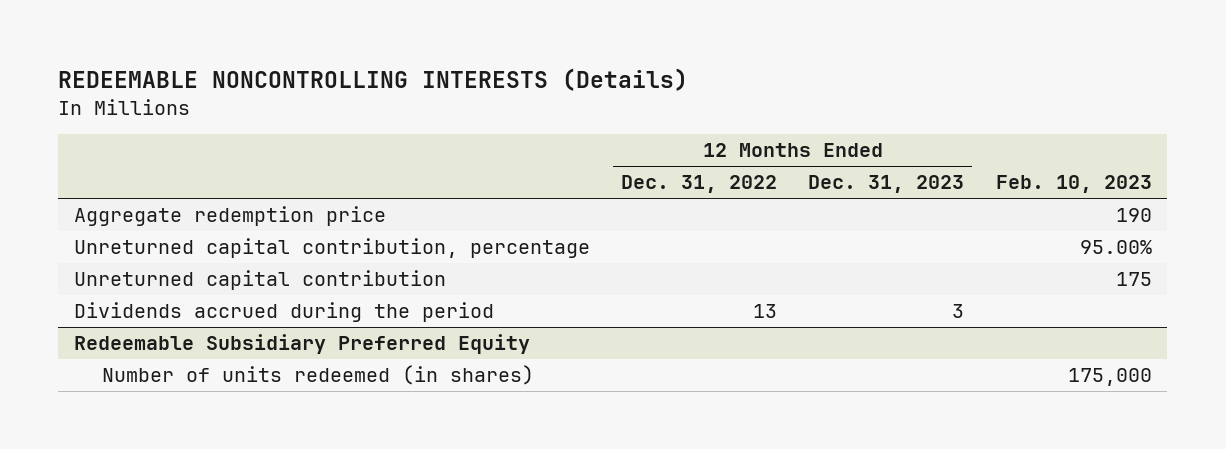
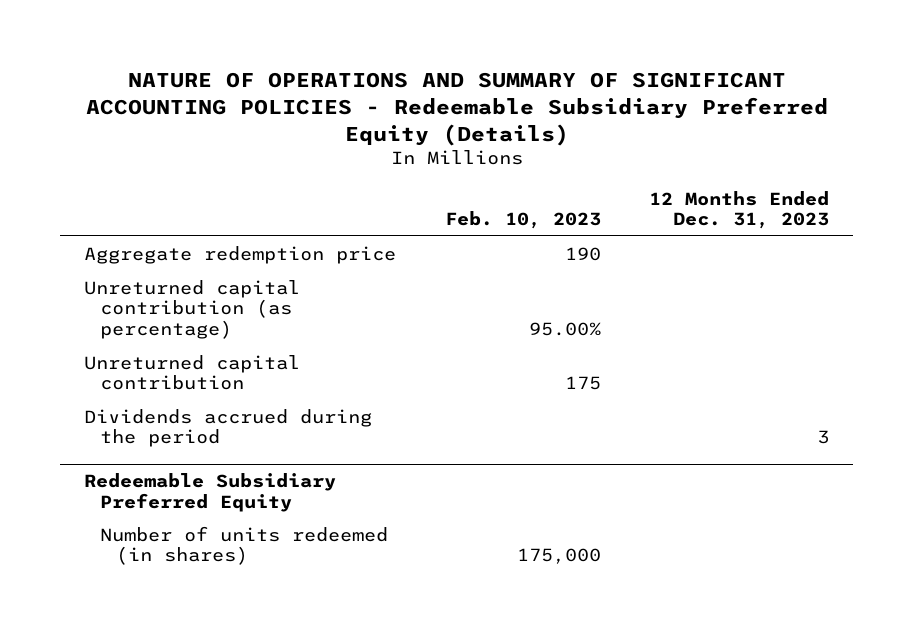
[58,68,689,92] REDEEMABLE NONCONTROLLING INTERESTS (Details) -> [85,72,828,146] NATURE OF OPERATIONS AND SUMMARY OF SIGNIFICANT ACCOUNTING POLICIES - Redeemable Subsidiary Preferred Equity (Details)
[621,175,778,194] Dec. 31, 2022 -> none
[73,238,590,259] Unreturned capital contribution, percentage -> [84,279,301,339] Unreturned capital contribution (as percentage)

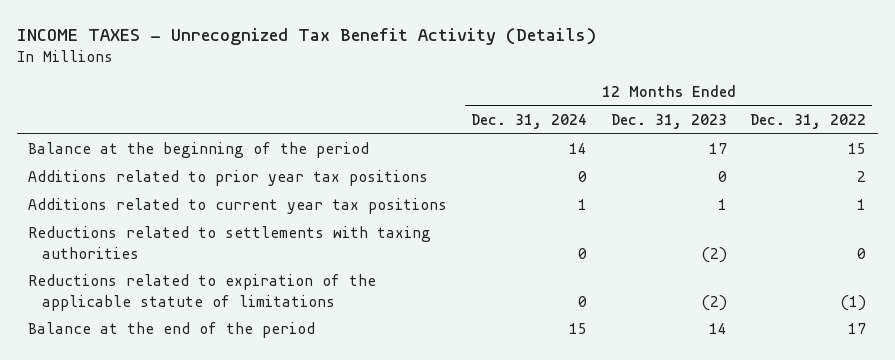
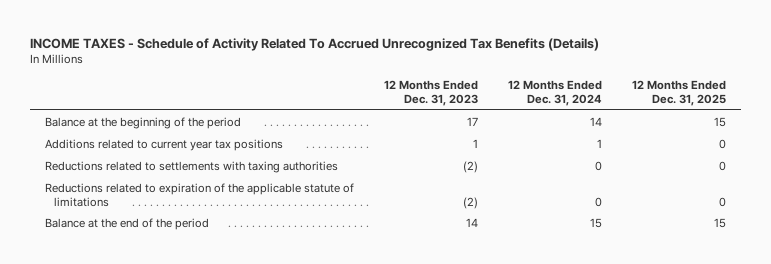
[16,27,596,45] INCOME TAXES - Unrecognized Tax Benefit Activity (Details) -> [29,37,599,51] INCOME TAXES - Schedule of Activity Related To Accrued Unrecognized Tax Benefits (Details)
[750,114,867,130] Dec. 31, 2022 -> none
none -> [632,80,727,106] 12 Months Ended Dec. 31, 2025
[28,170,429,187] Additions related to prior year tax positions -> none

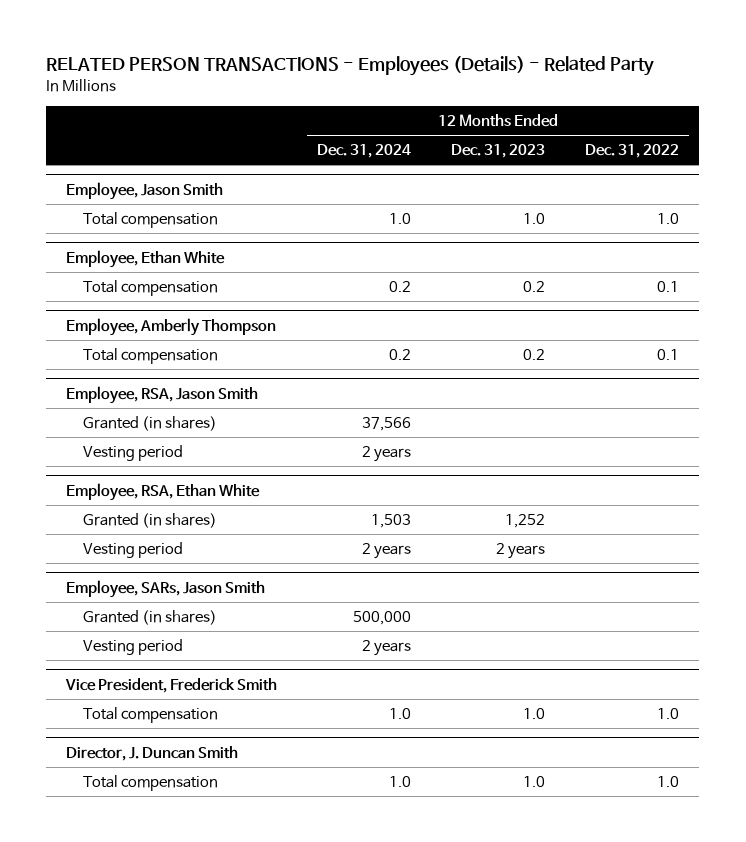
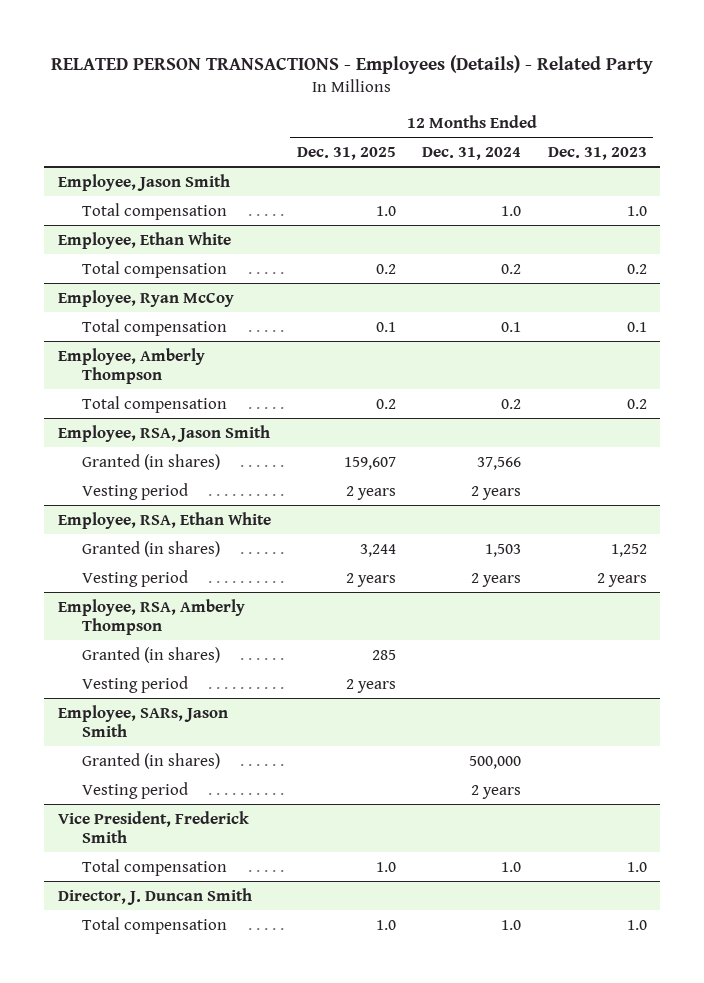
[585,144,680,159] Dec. 31, 2022 -> none
none -> [296,146,396,160] Dec. 31, 2025
none -> [57,289,234,307] Employee, Ryan McCoy
none -> [81,318,227,336] Total compensation
none -> [57,598,245,635] Employee, RSA, Amberly Thompson
none -> [81,646,220,663] Granted (in shares)
none -> [81,675,188,693] Vesting period

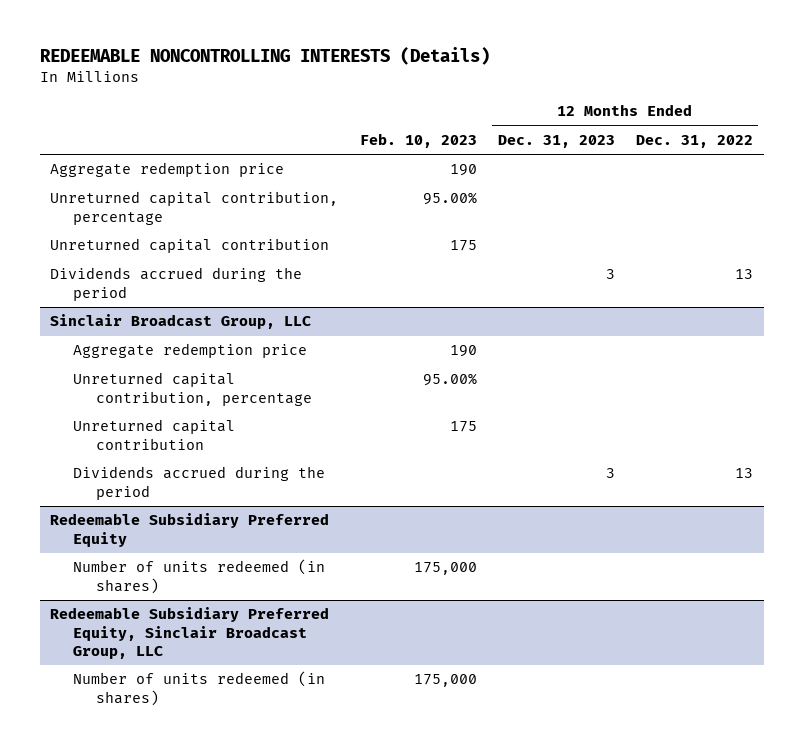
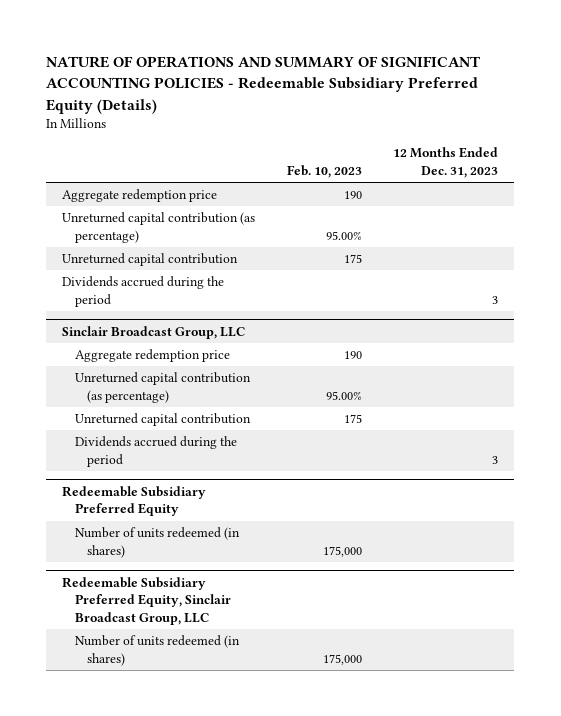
[39,47,490,66] REDEEMABLE NONCONTROLLING INTERESTS (Details) -> [46,56,481,114] NATURE OF OPERATIONS AND SUMMARY OF SIGNIFICANT ACCOUNTING POLICIES - Redeemable Subsidiary Preferred Equity (Details)
[636,134,754,148] Dec. 31, 2022 -> none
[50,191,339,225] Unreturned capital contribution, percentage -> [62,212,256,243] Unreturned capital contribution (as percentage)
[73,372,313,406] Unreturned capital contribution, percentage -> [74,372,251,403] Unreturned capital contribution (as percentage)

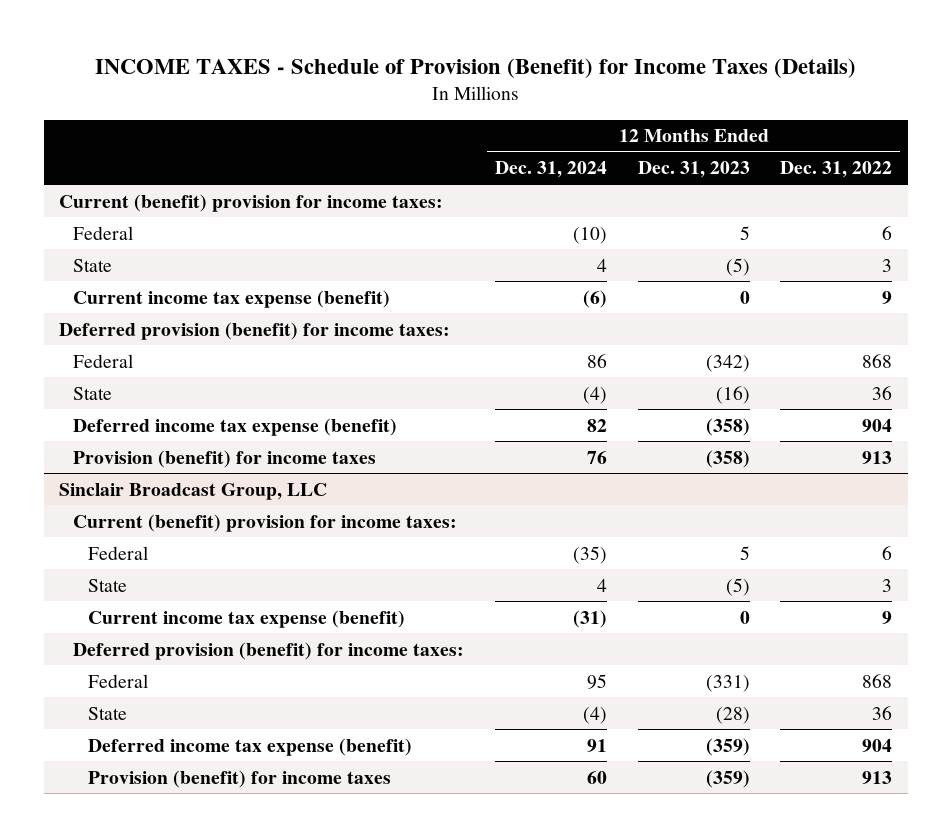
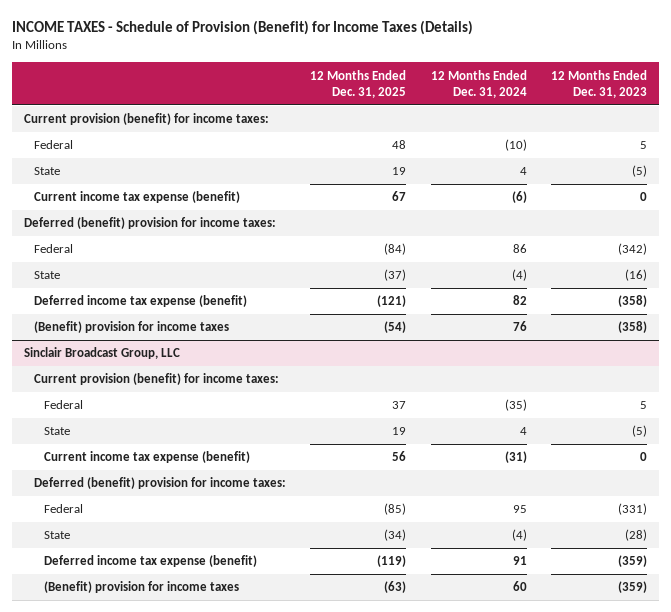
[780,161,893,179] Dec. 31, 2022 -> none
none -> [310,69,407,98] 12 Months Ended Dec. 31, 2025
[58,193,443,212] Current (benefit) provision for income taxes: -> [23,113,269,126] Current provision (benefit) for income taxes:
[58,321,450,340] Deferred provision (benefit) for income taxes: -> [23,217,276,230] Deferred (benefit) provision for income taxes:
[73,449,377,468] Provision (benefit) for income taxes -> [33,321,229,334] (Benefit) provision for income taxes
[73,513,458,532] Current (benefit) provision for income taxes: -> [33,373,279,386] Current provision (benefit) for income taxes:
[73,641,465,660] Deferred provision (benefit) for income taxes: -> [33,477,286,490] Deferred (benefit) provision for income taxes:
[87,769,391,788] Provision (benefit) for income taxes -> [43,581,239,594] (Benefit) provision for income taxes

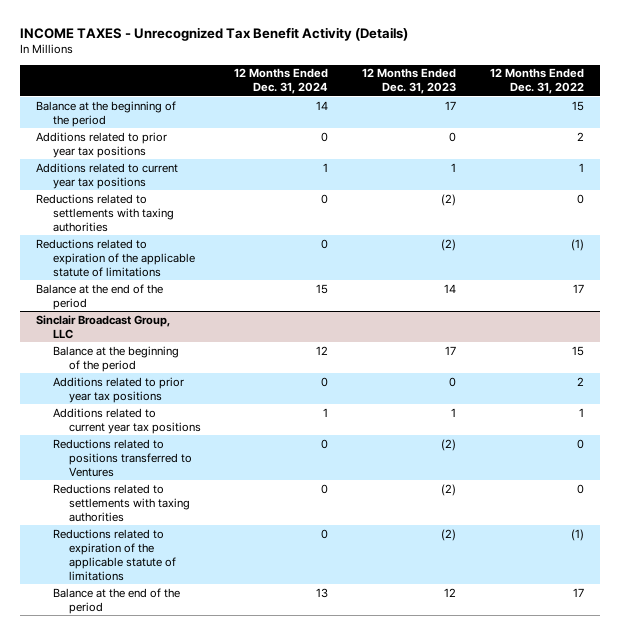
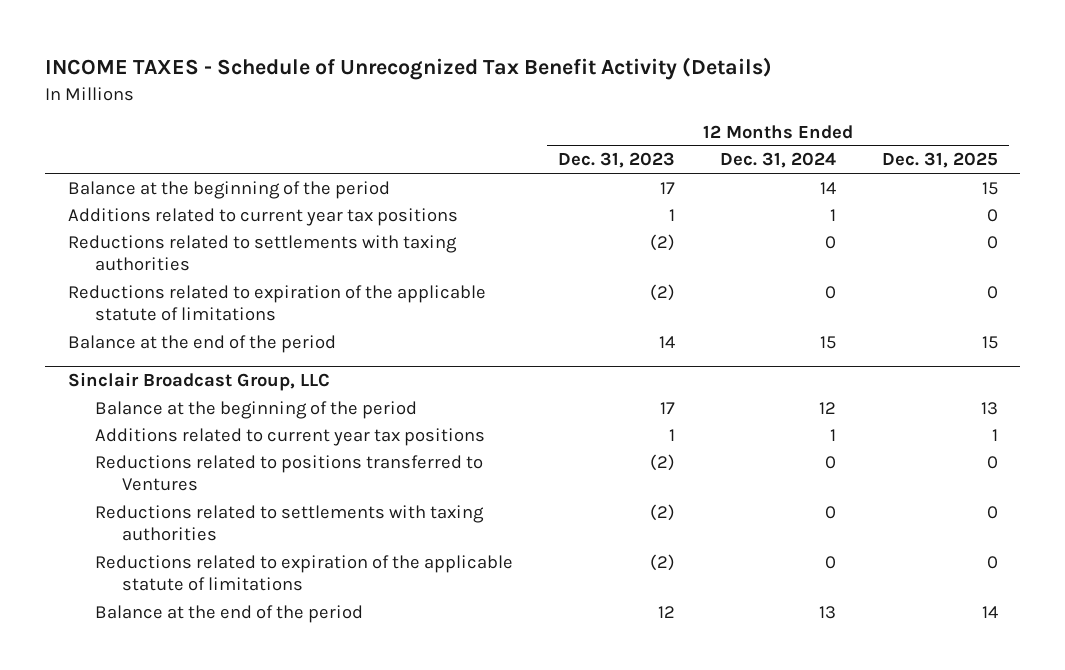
[19,26,408,41] INCOME TAXES - Unrecognized Tax Benefit Activity (Details) -> [45,57,773,81] INCOME TAXES - Schedule of Unrecognized Tax Benefit Activity (Details)
[489,68,584,95] 12 Months Ended Dec. 31, 2022 -> none
none -> [881,152,998,169] Dec. 31, 2025
[36,131,168,158] Additions related to prior year tax positions -> none
[52,376,184,403] Additions related to prior year tax positions -> none

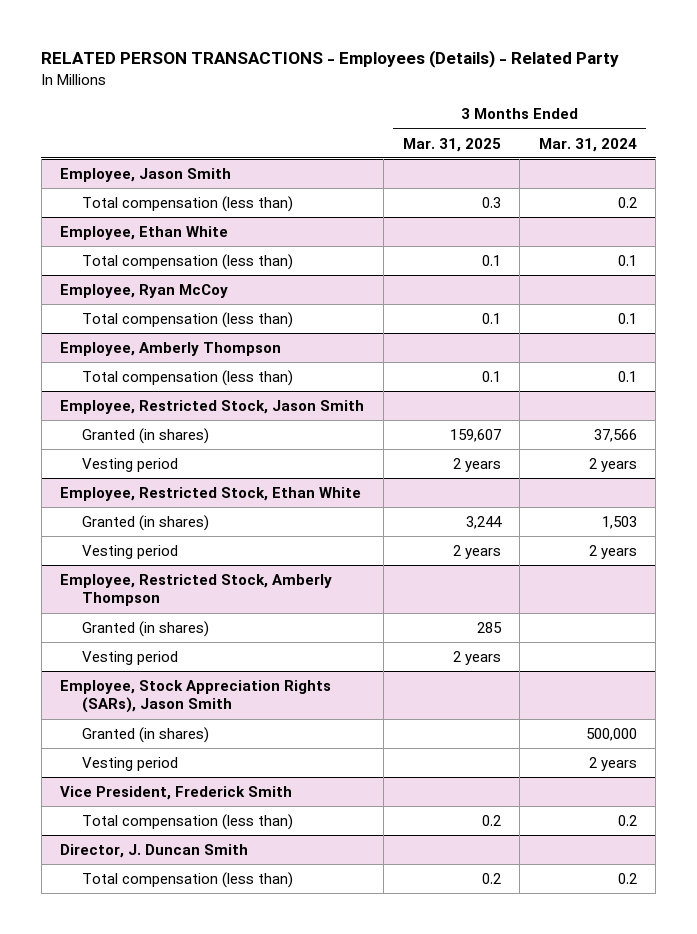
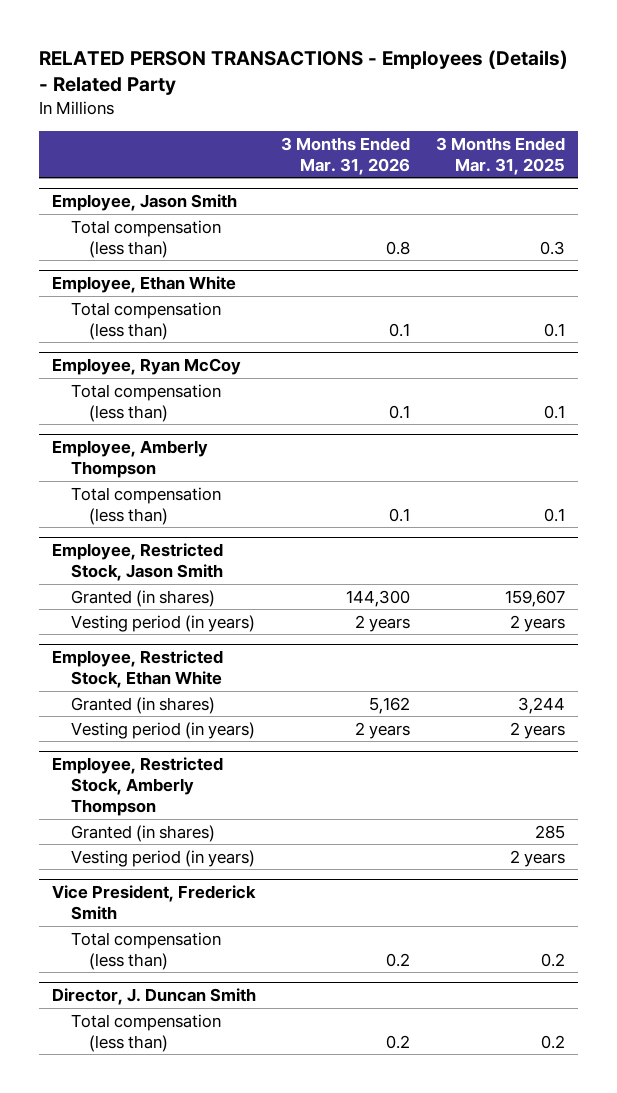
[538,137,637,152] Mar. 31, 2024 -> none
none -> [281,136,411,175] 3 Months Ended Mar. 31, 2026
[82,457,179,472] Vesting period -> [70,614,255,632] Vesting period (in years)
[82,544,179,559] Vesting period -> [70,721,255,739] Vesting period (in years)
[60,679,332,714] Employee, Stock Appreciation Rights (SARs), Jason Smith -> none
[82,726,210,743] Granted (in shares) -> none
[82,756,179,771] Vesting period -> none
[82,650,179,665] Vesting period -> [70,849,255,867] Vesting period (in years)

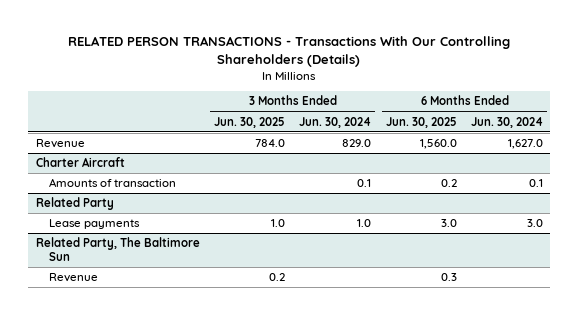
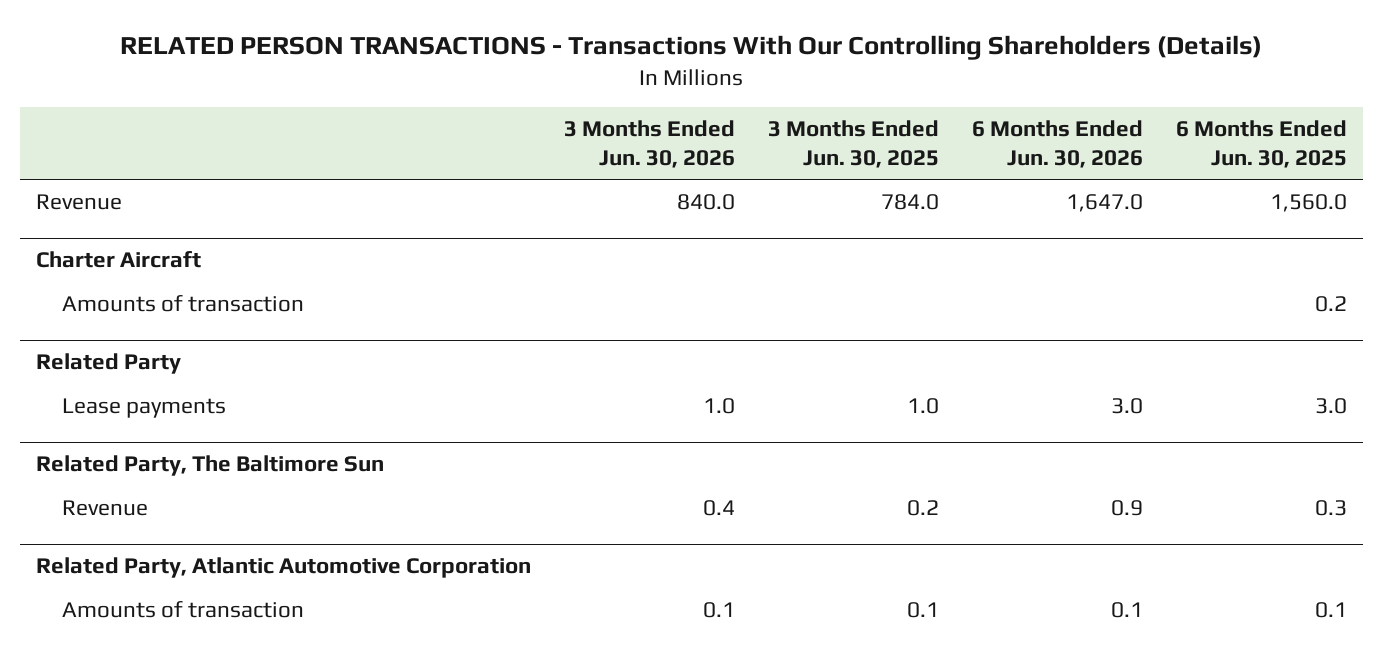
[299,116,372,128] Jun. 30, 2024 -> none
[471,116,544,128] Jun. 30, 2024 -> none
none -> [564,120,736,169] 3 Months Ended Jun. 30, 2026
none -> [971,120,1143,169] 6 Months Ended Jun. 30, 2026
none -> [36,557,532,579] Related Party, Atlantic Automotive Corporation
none -> [62,601,305,619] Amounts of transaction

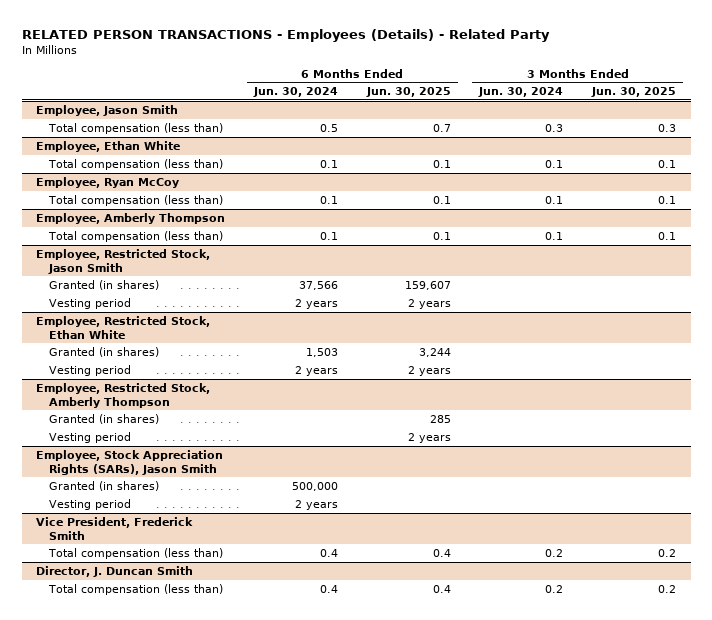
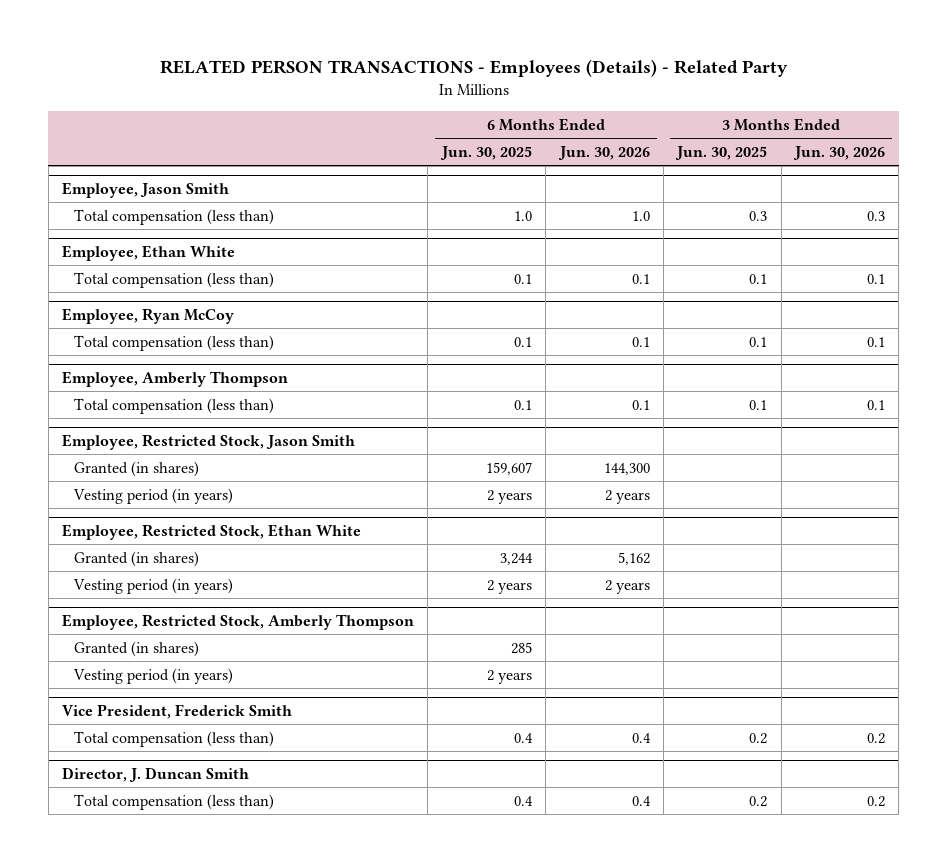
[252,87,338,98] Jun. 30, 2024 -> none
[478,87,564,98] Jun. 30, 2024 -> none
none -> [557,145,650,160] Jun. 30, 2026
none -> [793,145,886,160] Jun. 30, 2026
[432,123,451,132] 0.7 -> [513,210,532,221] 1.0
[49,297,132,309] Vesting period -> [72,487,233,504] Vesting period (in years)
[49,364,132,376] Vesting period -> [72,577,233,594] Vesting period (in years)
[36,449,224,475] Employee, Stock Appreciation Rights (SARs), Jason Smith -> none
[49,480,160,491] Granted (in shares) -> none
[49,498,132,510] Vesting period -> none
[49,431,132,443] Vesting period -> [72,667,233,684] Vesting period (in years)

